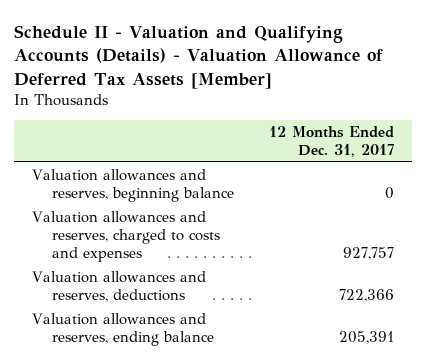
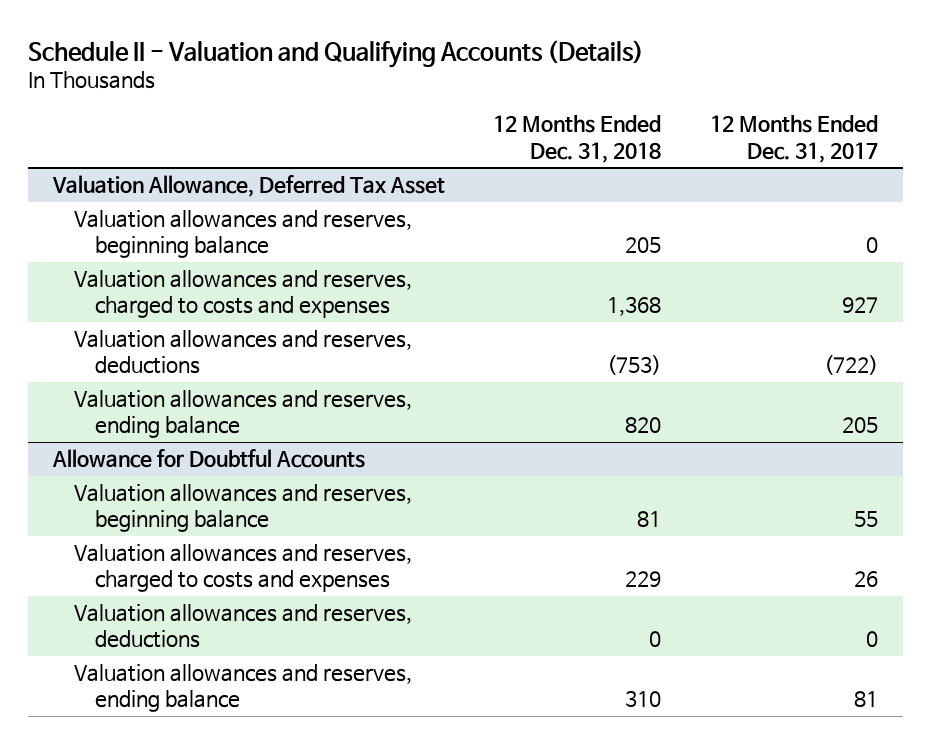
[14,24,384,89] Schedule II - Valuation and Qualifying Accounts (Details) - Valuation Allowance of Deferred Tax Assets [Member] -> [28,39,645,68] Schedule II - Valuation and Qualifying Accounts (Details)
none -> [493,115,662,163] 12 Months Ended Dec. 31, 2018
none -> [51,175,445,198] Valuation Allowance, Deferred Tax Asset
[343,247,395,261] 927,757 -> [842,297,879,314] 927
[339,289,395,303] 722,366 -> [824,355,879,376] (722)
[339,331,395,345] 205,391 -> [842,417,879,434] 205
none -> [51,449,365,469] Allowance for Doubtful Accounts
none -> [73,484,412,533] Valuation allowances and reserves, beginning balance
none -> [73,544,412,593] Valuation allowances and reserves, charged to costs and expenses
none -> [73,604,412,649] Valuation allowances and reserves, deductions
none -> [73,664,412,713] Valuation allowances and reserves, ending balance

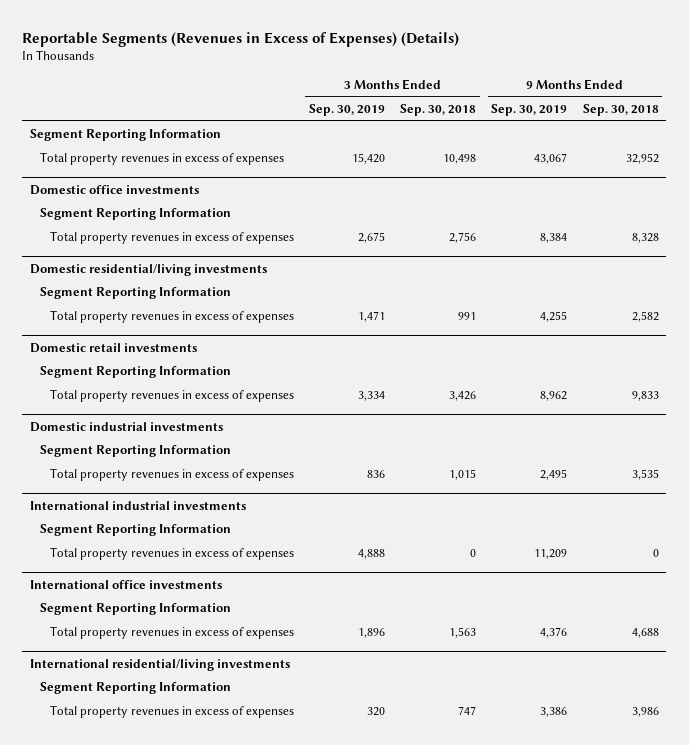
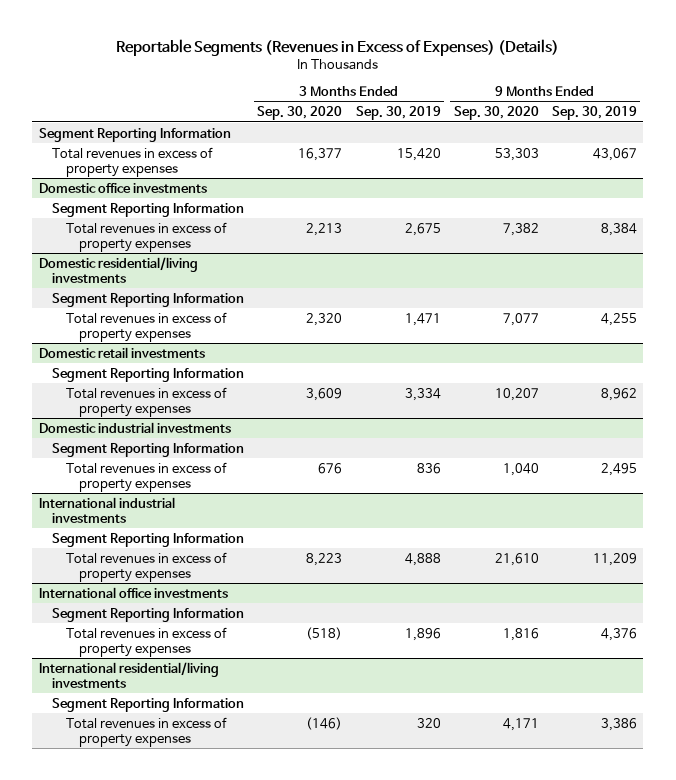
[400,103,477,116] Sep. 30, 2018 -> none
[582,103,659,116] Sep. 30, 2018 -> none
none -> [257,106,343,121] Sep. 30, 2020
none -> [453,106,539,121] Sep. 30, 2020
[39,152,284,166] Total property revenues in excess of expenses -> [52,146,214,177] Total revenues in excess of property expenses
[49,231,294,245] Total property revenues in excess of expenses -> [65,221,227,252] Total revenues in excess of property expenses
[49,310,294,324] Total property revenues in excess of expenses -> [65,311,227,342] Total revenues in excess of property expenses
[49,389,294,403] Total property revenues in excess of expenses -> [65,386,227,417] Total revenues in excess of property expenses
[49,468,294,482] Total property revenues in excess of expenses -> [65,461,227,492] Total revenues in excess of property expenses
[49,547,294,561] Total property revenues in excess of expenses -> [65,551,227,582] Total revenues in excess of property expenses
[49,626,294,640] Total property revenues in excess of expenses -> [65,626,227,657] Total revenues in excess of property expenses
[49,705,294,719] Total property revenues in excess of expenses -> [65,716,227,747] Total revenues in excess of property expenses

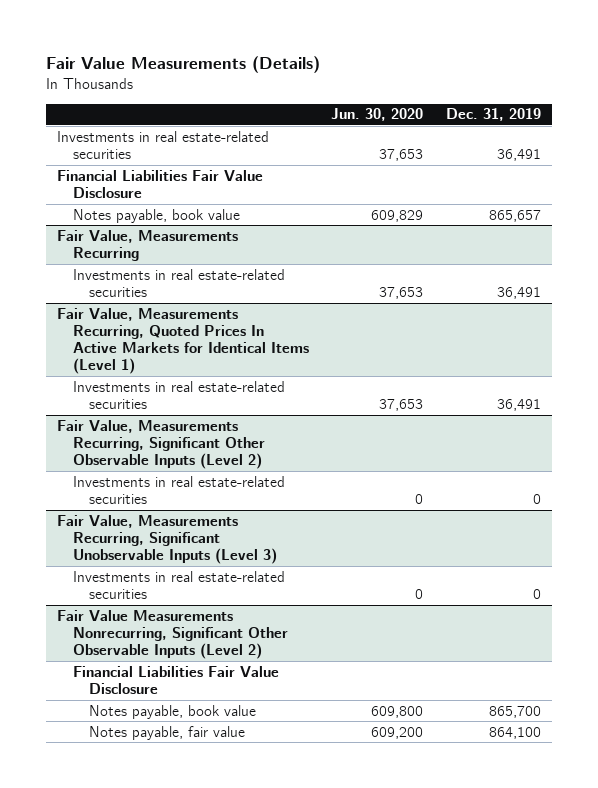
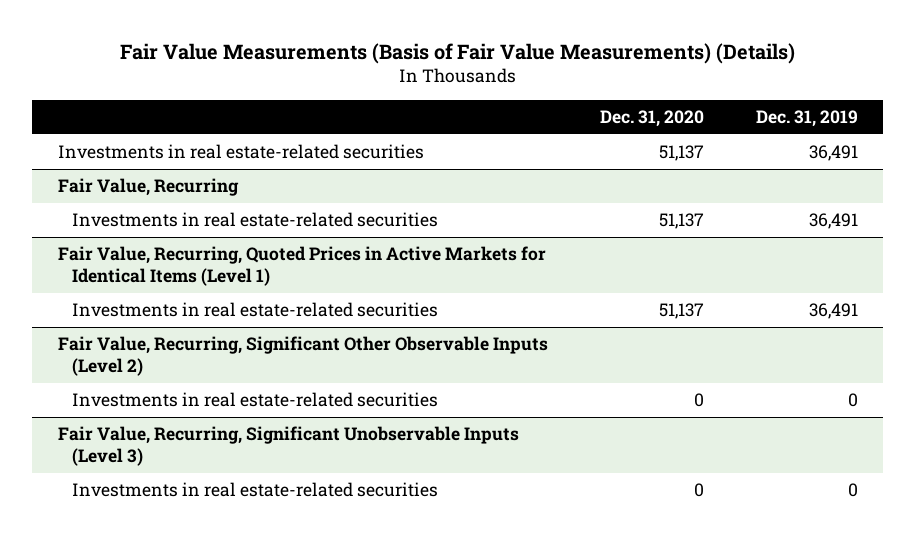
[45,55,320,73] Fair Value Measurements (Details) -> [119,43,795,65] Fair Value Measurements (Basis of Fair Value Measurements) (Details)
[331,108,424,122] Jun. 30, 2020 -> none
none -> [599,109,704,127] Dec. 31, 2020
[57,169,264,198] Financial Liabilities Fair Value Disclosure -> none
[72,208,240,223] Notes payable, book value -> none
[57,229,239,261] Fair Value, Measurements Recurring -> [58,178,240,197] Fair Value, Recurring
[57,307,309,375] Fair Value, Measurements Recurring, Quoted Prices In Active Markets for Identical Items (Level 1) -> [58,246,547,287] Fair Value, Recurring, Quoted Prices in Active Markets for Identical Items (Level 1)
[57,419,265,470] Fair Value, Measurements Recurring, Significant Other Observable Inputs (Level 2) -> [58,336,549,377] Fair Value, Recurring, Significant Other Observable Inputs (Level 2)
[57,514,277,565] Fair Value, Measurements Recurring, Significant Unobservable Inputs (Level 3) -> [58,426,520,467] Fair Value, Recurring, Significant Unobservable Inputs (Level 3)
[57,609,288,660] Fair Value Measurements Nonrecurring, Significant Other Observable Inputs (Level 2) -> none
[72,665,279,694] Financial Liabilities Fair Value Disclosure -> none
[88,704,256,719] Notes payable, book value -> none
[88,725,245,740] Notes payable, fair value -> none

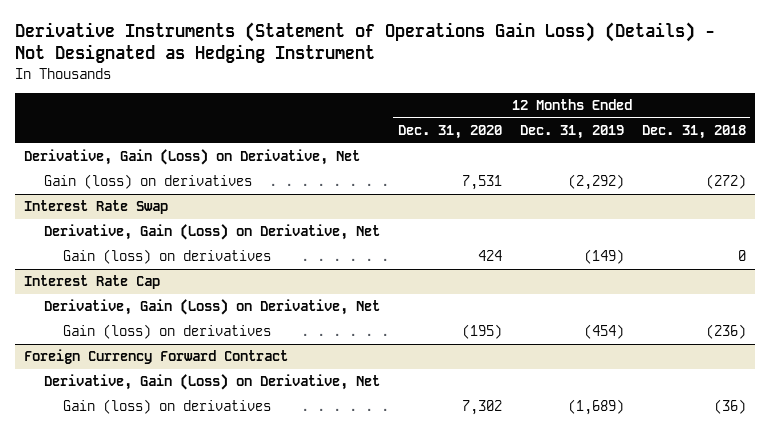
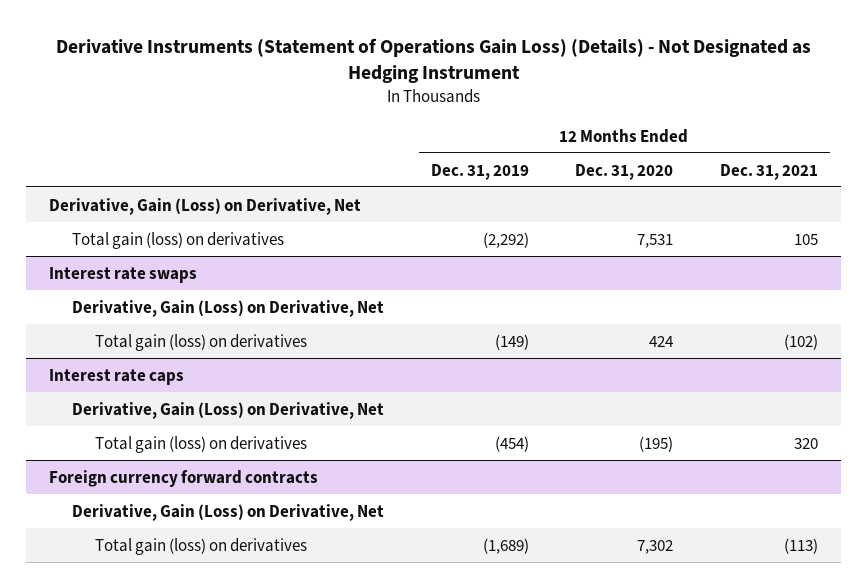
[641,125,746,140] Dec. 31, 2018 -> none
none -> [719,163,818,180] Dec. 31, 2021
[43,174,252,190] Gain (loss) on derivatives -> [71,231,284,249] Total gain (loss) on derivatives
[24,200,169,215] Interest Rate Swap -> [49,266,198,283] Interest rate swaps
[63,249,272,265] Gain (loss) on derivatives -> [94,333,307,351] Total gain (loss) on derivatives
[24,275,161,290] Interest Rate Cap -> [49,368,185,385] Interest rate caps
[63,324,272,340] Gain (loss) on derivatives -> [94,435,307,453] Total gain (loss) on derivatives
[24,349,289,365] Foreign Currency Forward Contract -> [49,469,319,487] Foreign currency forward contracts
[63,399,272,415] Gain (loss) on derivatives -> [94,537,307,555] Total gain (loss) on derivatives

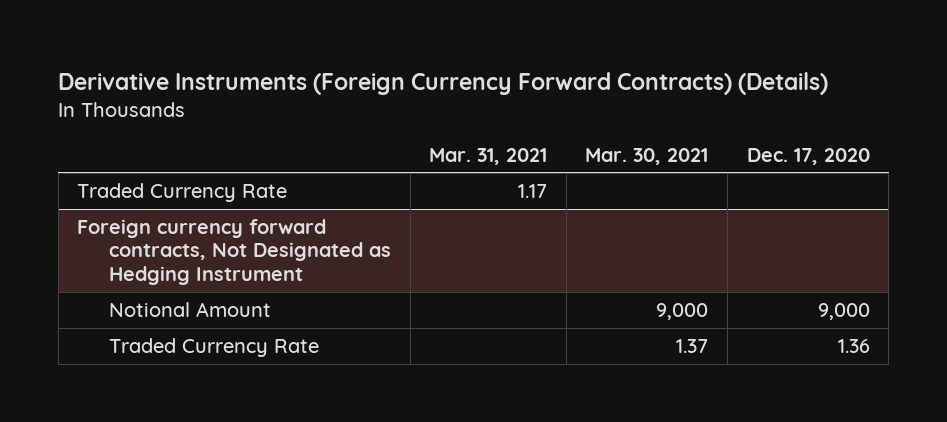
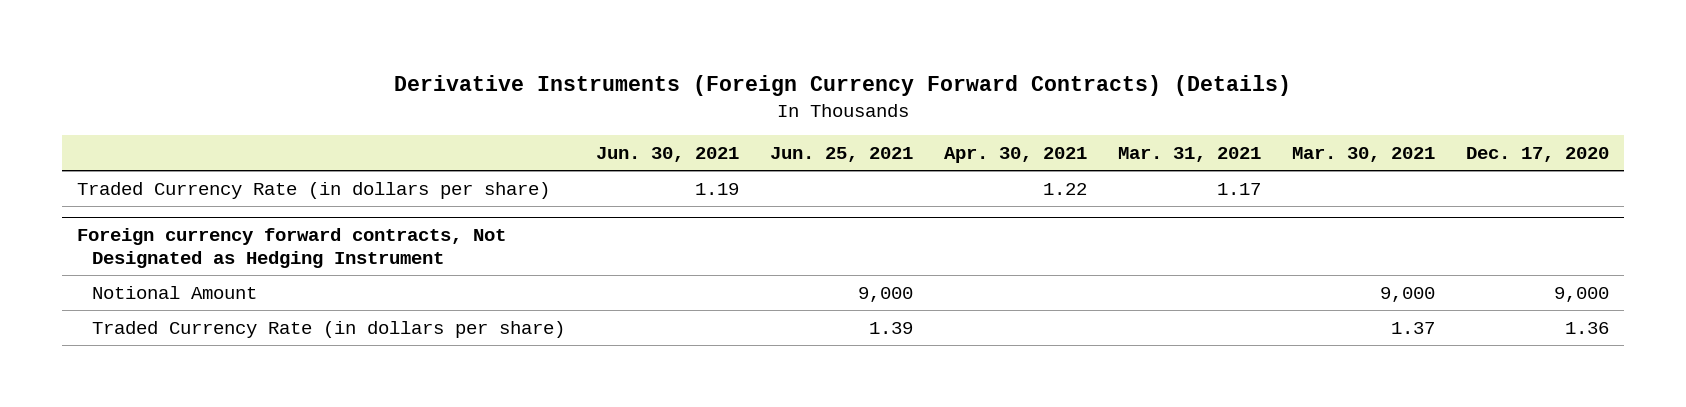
none -> [595,147,739,163] Jun. 30, 2021
none -> [769,147,913,163] Jun. 25, 2021
none -> [943,147,1087,164] Apr. 30, 2021
[77,182,288,202] Traded Currency Rate -> [77,181,551,199] Traded Currency Rate (in dollars per share)
[109,337,320,357] Traded Currency Rate -> [91,320,565,338] Traded Currency Rate (in dollars per share)

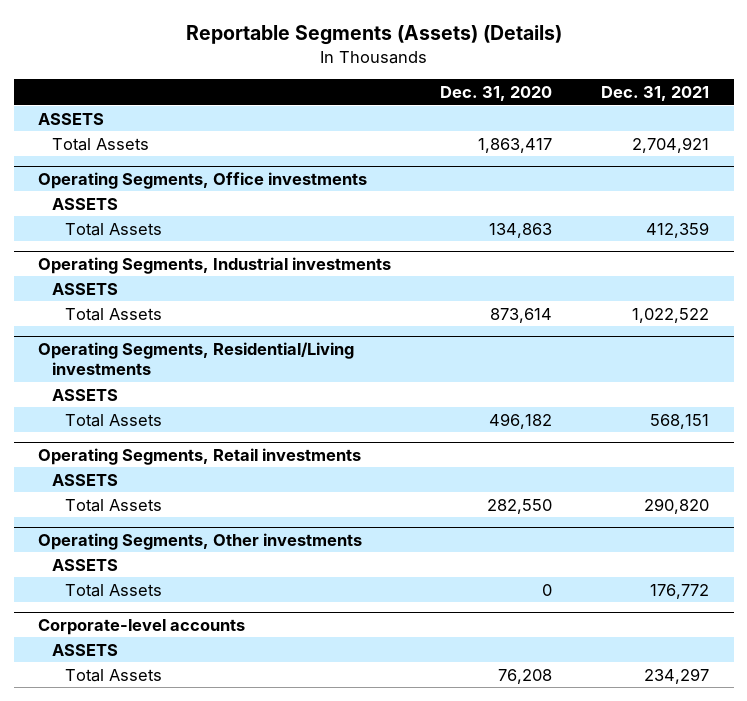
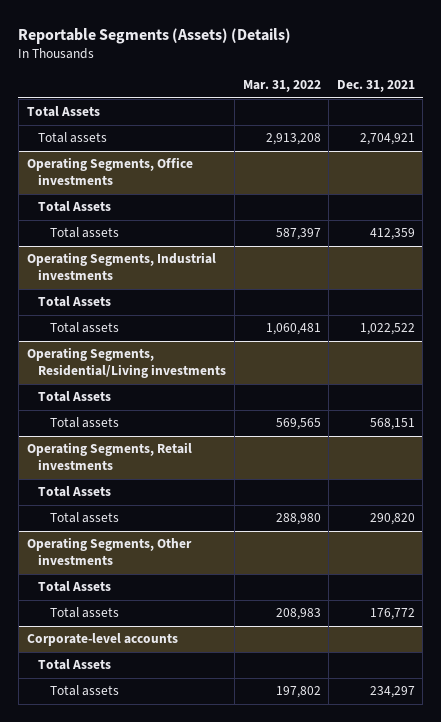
[440,86,553,102] Dec. 31, 2020 -> none
none -> [242,80,321,93] Mar. 31, 2022
[38,112,105,125] ASSETS -> [26,106,100,118] Total Assets
[51,137,149,151] Total Assets -> [38,132,108,144] Total assets
[51,197,118,210] ASSETS -> [38,201,112,213] Total Assets
[65,222,163,236] Total Assets -> [50,227,120,239] Total assets
[51,282,118,295] ASSETS -> [38,296,112,308] Total Assets
[65,307,163,321] Total Assets -> [50,322,120,334] Total assets
[51,388,118,401] ASSETS -> [38,391,112,403] Total Assets
[65,413,163,427] Total Assets -> [50,417,120,429] Total assets
[51,473,118,486] ASSETS -> [38,486,112,498] Total Assets
[65,498,163,512] Total Assets -> [50,512,120,524] Total assets
[51,558,118,571] ASSETS -> [38,581,112,593] Total Assets
[65,583,163,597] Total Assets -> [50,607,120,619] Total assets
[51,643,118,656] ASSETS -> [38,659,112,671] Total Assets
[65,668,163,682] Total Assets -> [50,685,120,697] Total assets

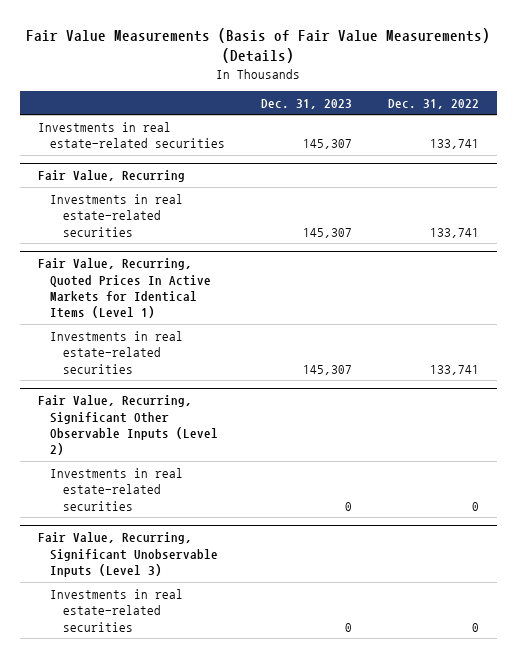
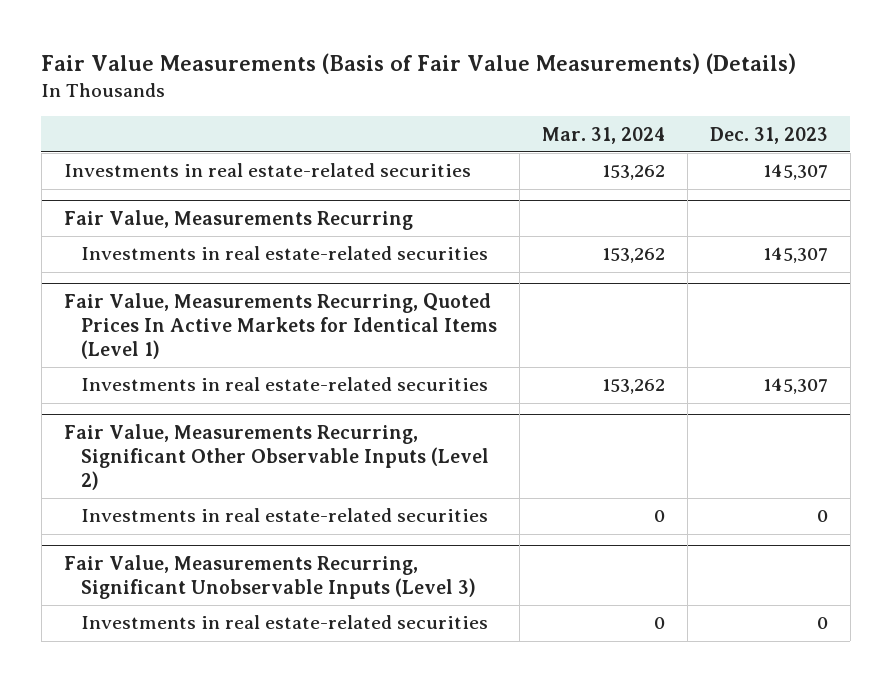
[387,98,479,109] Dec. 31, 2022 -> none
none -> [541,126,665,144] Mar. 31, 2024
[37,170,185,183] Fair Value, Recurring -> [63,210,413,231] Fair Value, Measurements Recurring
[37,258,212,319] Fair Value, Recurring, Quoted Prices In Active Markets for Identical Items (Level 1) -> [63,293,497,359] Fair Value, Measurements Recurring, Quoted Prices In Active Markets for Identical Items (Level 1)
[37,395,219,456] Fair Value, Recurring, Significant Other Observable Inputs (Level 2) -> [63,424,489,490] Fair Value, Measurements Recurring, Significant Other Observable Inputs (Level 2)
[37,532,219,577] Fair Value, Recurring, Significant Unobservable Inputs (Level 3) -> [63,555,476,600] Fair Value, Measurements Recurring, Significant Unobservable Inputs (Level 3)

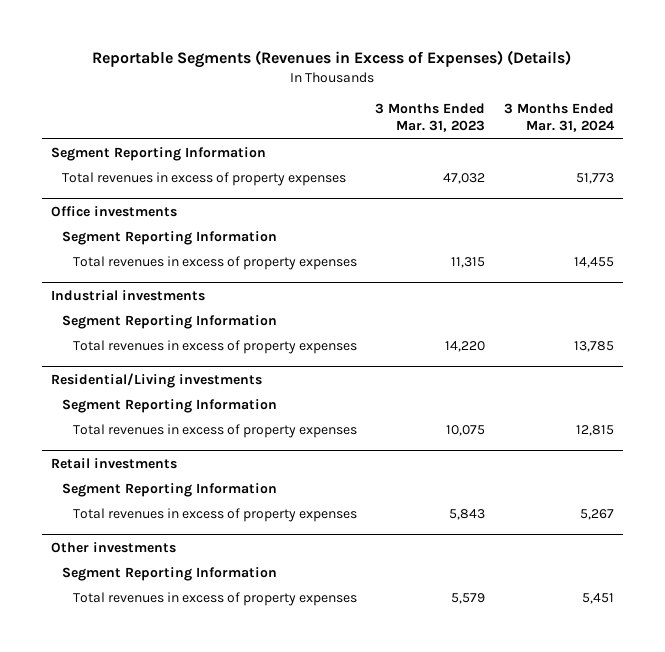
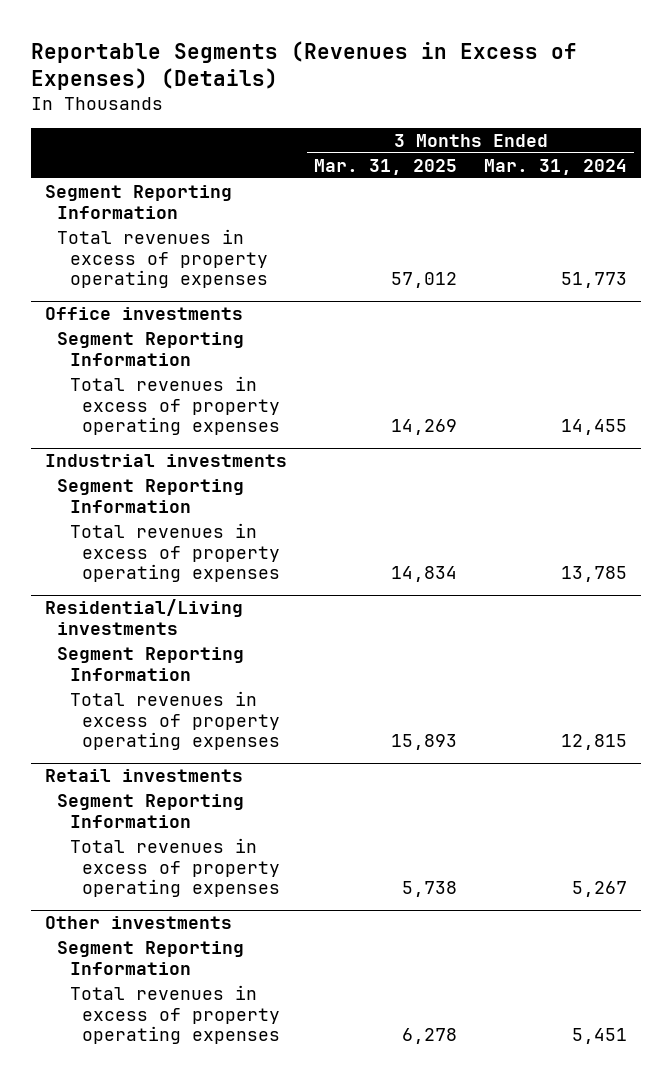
[375,102,486,133] 3 Months Ended Mar. 31, 2023 -> none
none -> [313,158,457,175] Mar. 31, 2025
[61,171,346,186] Total revenues in excess of property expenses -> [57,228,268,289] Total revenues in excess of property operating expenses
[72,255,357,270] Total revenues in excess of property expenses -> [69,375,281,436] Total revenues in excess of property operating expenses
[72,339,357,354] Total revenues in excess of property expenses -> [69,522,281,583] Total revenues in excess of property operating expenses
[72,423,357,438] Total revenues in excess of property expenses -> [69,690,281,751] Total revenues in excess of property operating expenses
[72,507,357,522] Total revenues in excess of property expenses -> [69,837,281,898] Total revenues in excess of property operating expenses
[72,591,357,606] Total revenues in excess of property expenses -> [69,984,281,1045] Total revenues in excess of property operating expenses

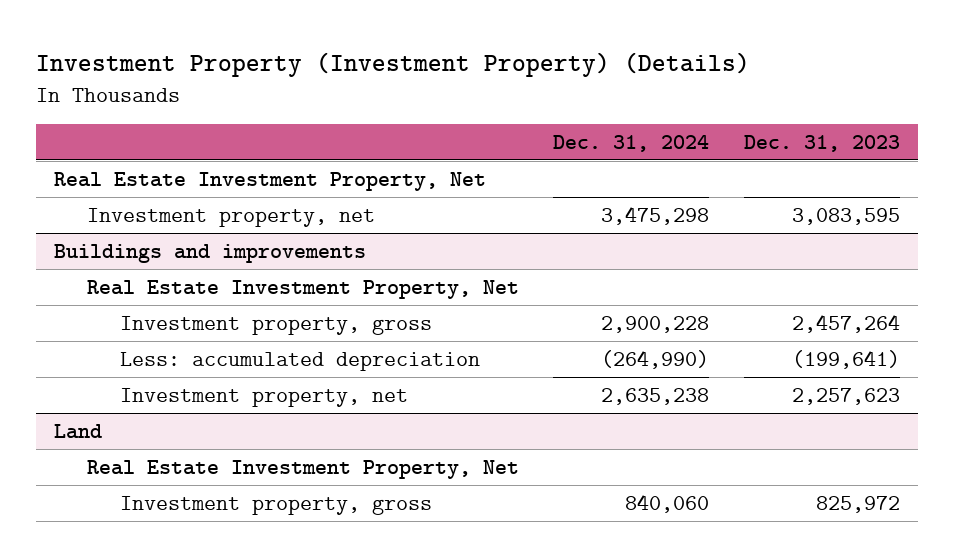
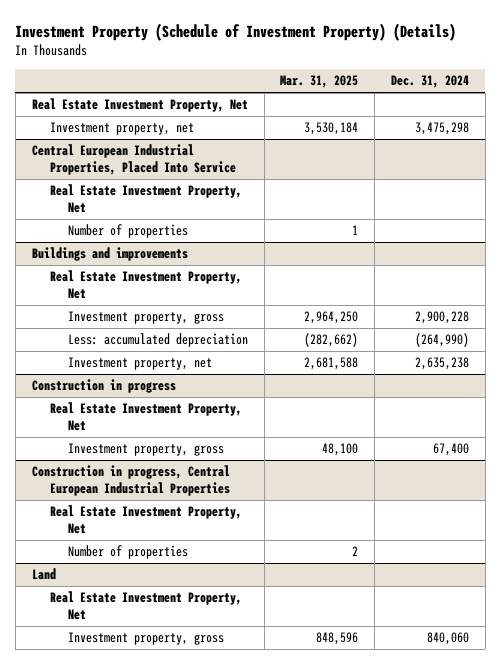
[36,52,751,78] Investment Property (Investment Property) (Details) -> [15,22,457,41] Investment Property (Schedule of Investment Property) (Details)
[744,135,901,153] Dec. 31, 2023 -> none
none -> [280,75,359,89] Mar. 31, 2025
none -> [31,144,236,175] Central European Industrial Properties, Placed Into Service
none -> [49,184,242,213] Real Estate Investment Property, Net
none -> [67,224,188,239] Number of properties
none -> [31,379,176,394] Construction in progress
none -> [49,402,242,431] Real Estate Investment Property, Net
none -> [67,443,224,457] Investment property, gross
none -> [31,465,230,496] Construction in progress, Central European Industrial Properties
none -> [49,505,242,534] Real Estate Investment Property, Net
none -> [67,545,188,560] Number of properties

